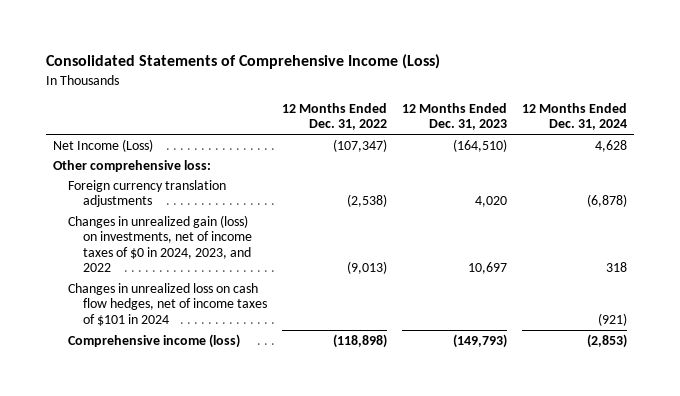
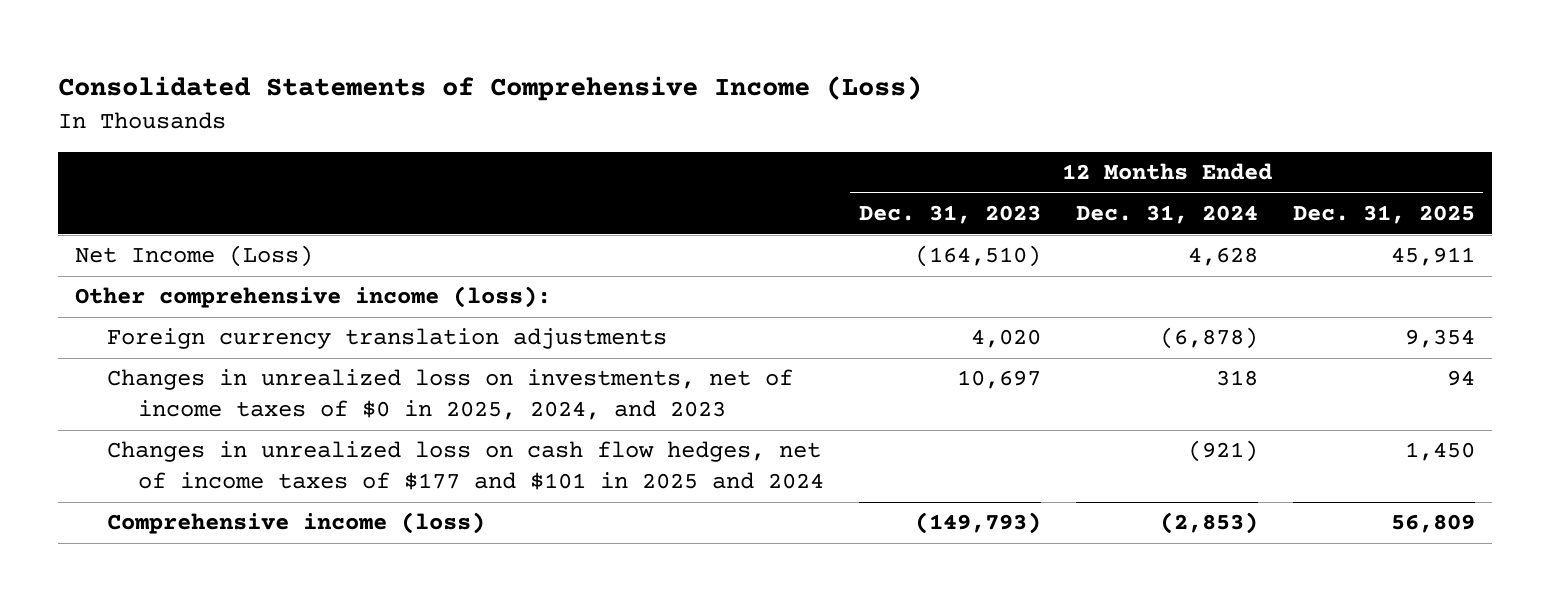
[282,102,388,131] 12 Months Ended Dec. 31, 2022 -> none
none -> [1292,204,1475,224] Dec. 31, 2025
[52,159,211,172] Other comprehensive loss: -> [75,286,552,309] Other comprehensive income (loss):
[68,214,253,273] Changes in unrealized gain (loss) on investments, net of income taxes of $0 in 2024, 2023, and 2022 -> [106,369,793,421] Changes in unrealized loss on investments, net of income taxes of $0 in 2025, 2024, and 2023
[68,282,268,326] Changes in unrealized loss on cash flow hedges, net of income taxes of $101 in 2024 -> [106,441,824,491] Changes in unrealized loss on cash flow hedges, net of income taxes of $177 and $101 in 2025 and 2024

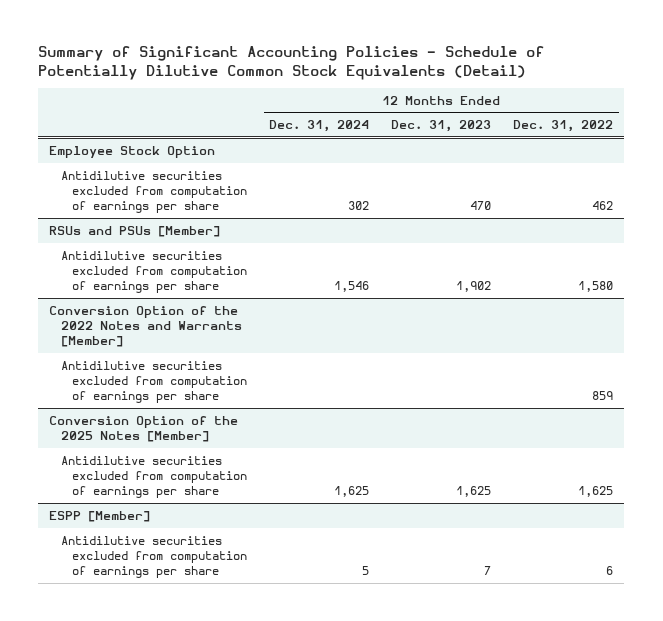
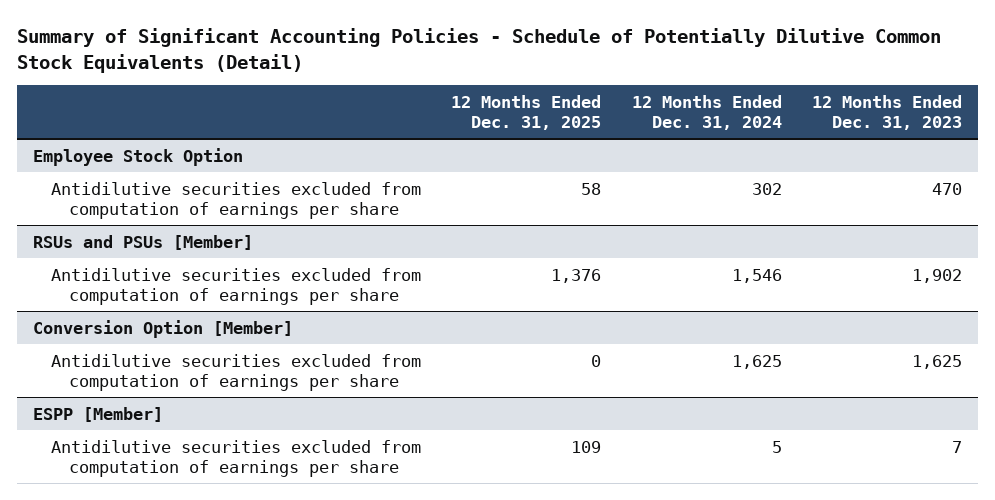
[513,120,614,133] Dec. 31, 2022 -> none
none -> [451,94,602,130] 12 Months Ended Dec. 31, 2025
[60,360,248,404] Antidilutive securities excluded from computation of earnings per share -> none
[49,415,239,443] Conversion Option of the 2025 Notes [Member] -> none
[49,305,242,348] Conversion Option of the 2022 Notes and Warrants [Member] -> [32,319,293,338] Conversion Option [Member]

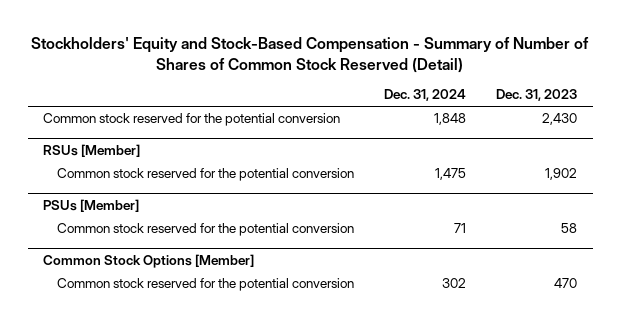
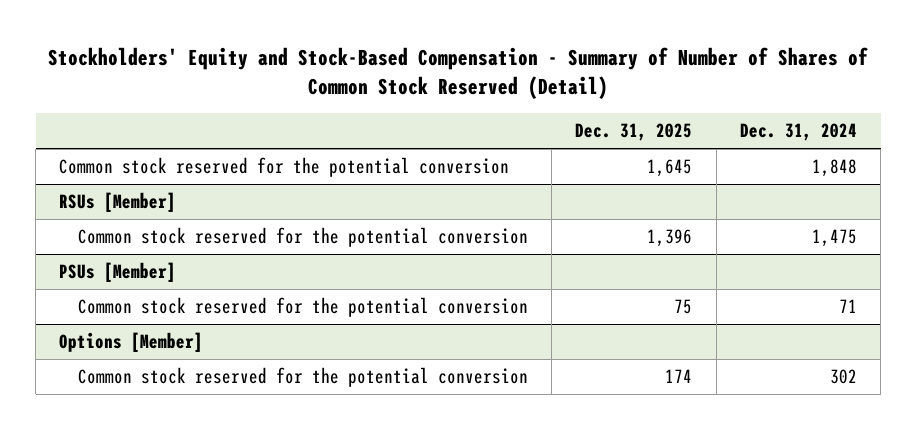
[496,89,578,102] Dec. 31, 2023 -> none
none -> [575,122,693,141] Dec. 31, 2025
[43,253,255,268] Common Stock Options [Member] -> [59,332,204,353] Options [Member]

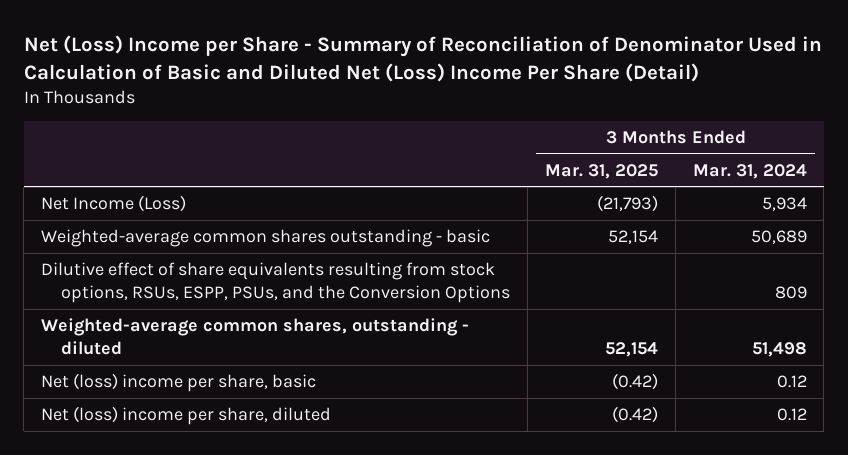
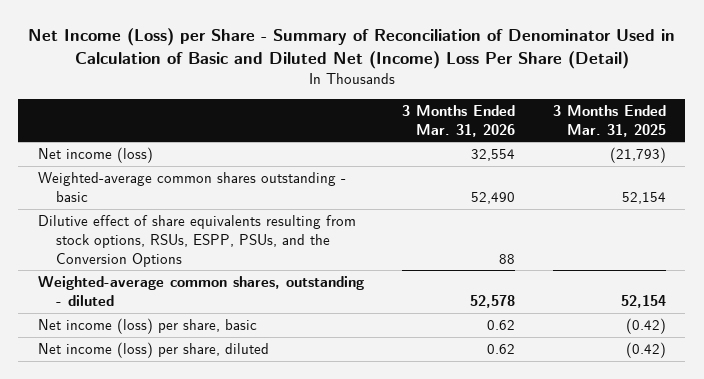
[23,35,822,83] Net (Loss) Income per Share - Summary of Reconciliation of Denominator Used in Calculation of Basic and Diluted Net (Loss) Income Per Share (Detail) -> [27,28,675,70] Net Income (Loss) per Share - Summary of Reconciliation of Denominator Used in Calculation of Basic and Diluted Net (Income) Loss Per Share (Detail)
[692,163,807,179] Mar. 31, 2024 -> none
none -> [401,104,515,137] 3 Months Ended Mar. 31, 2026
[41,194,187,212] Net Income (Loss) -> [37,147,153,164] Net income (loss)
[41,372,317,392] Net (loss) income per share, basic -> [37,318,257,335] Net income (loss) per share, basic
[41,405,332,425] Net (loss) income per share, diluted -> [37,342,269,359] Net income (loss) per share, diluted

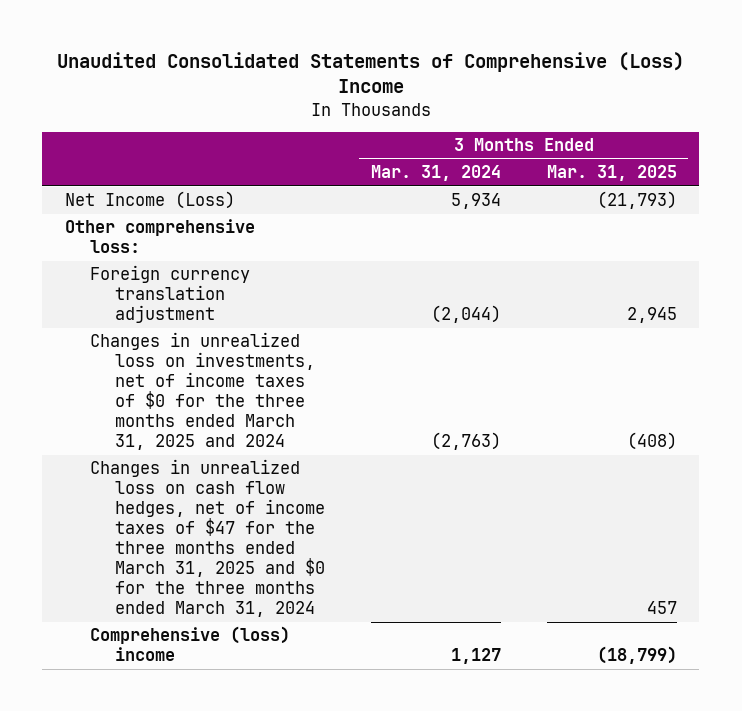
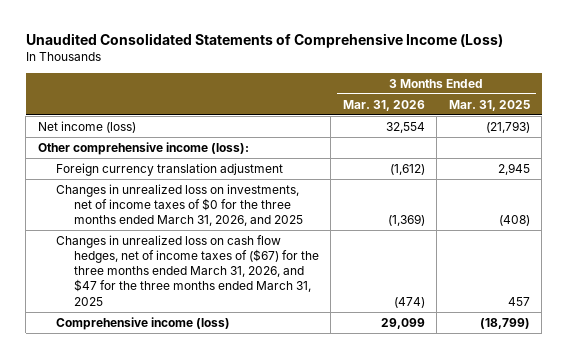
[56,51,684,94] Unaudited Consolidated Statements of Comprehensive (Loss) Income -> [25,32,503,48] Unaudited Consolidated Statements of Comprehensive Income (Loss)
[370,165,501,182] Mar. 31, 2024 -> none
none -> [342,99,425,111] Mar. 31, 2026
[65,191,236,210] Net Income (Loss) -> [37,120,136,133] Net income (loss)
[65,219,256,254] Other comprehensive loss: -> [37,141,249,155] Other comprehensive income (loss):
[90,332,316,451] Changes in unrealized loss on investments, net of income taxes of $0 for the three months ended March 31, 2025 and 2024 -> [55,183,303,227] Changes in unrealized loss on investments, net of income taxes of $0 for the three months ended March 31, 2026, and 2025
[90,459,326,618] Changes in unrealized loss on cash flow hedges, net of income taxes of $47 for the three months ended March 31, 2025 and $0 for the three months ended March 31, 2024 -> [55,234,319,306] Changes in unrealized loss on cash flow hedges, net of income taxes of ($67) for the three months ended March 31, 2026, and $47 for the three months ended March 31, 2025
[90,626,291,662] Comprehensive (loss) income -> [55,316,230,330] Comprehensive income (loss)

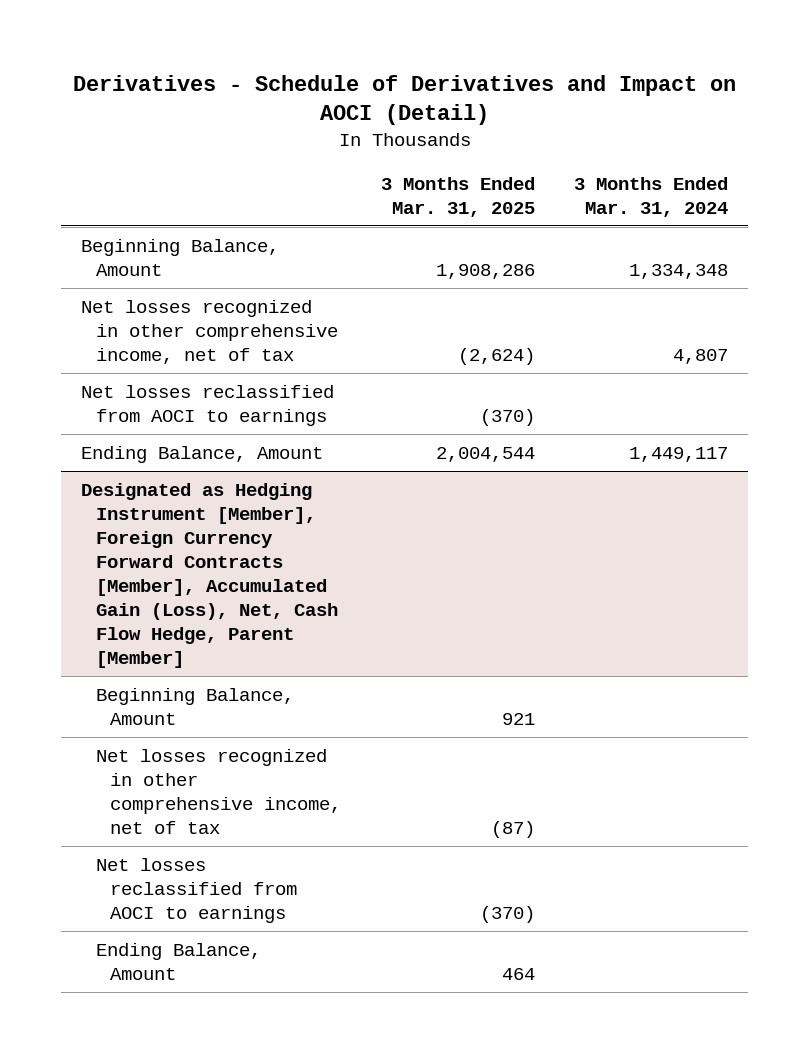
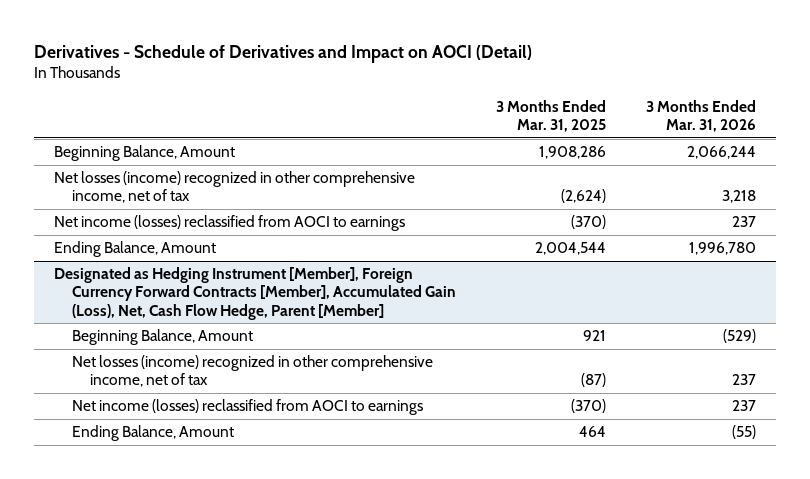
[574,176,729,217] 3 Months Ended Mar. 31, 2024 -> none
none -> [645,99,756,133] 3 Months Ended Mar. 31, 2026
[81,299,338,364] Net losses recognized in other comprehensive income, net of tax -> [53,171,415,204] Net losses (income) recognized in other comprehensive income, net of tax
[81,384,335,426] Net losses reclassified from AOCI to earnings -> [53,215,405,232] Net income (losses) reclassified from AOCI to earnings
[95,748,341,834] Net losses recognized in other comprehensive income, net of tax -> [71,355,433,388] Net losses (income) recognized in other comprehensive income, net of tax
[95,857,297,923] Net losses reclassified from AOCI to earnings -> [71,399,423,416] Net income (losses) reclassified from AOCI to earnings

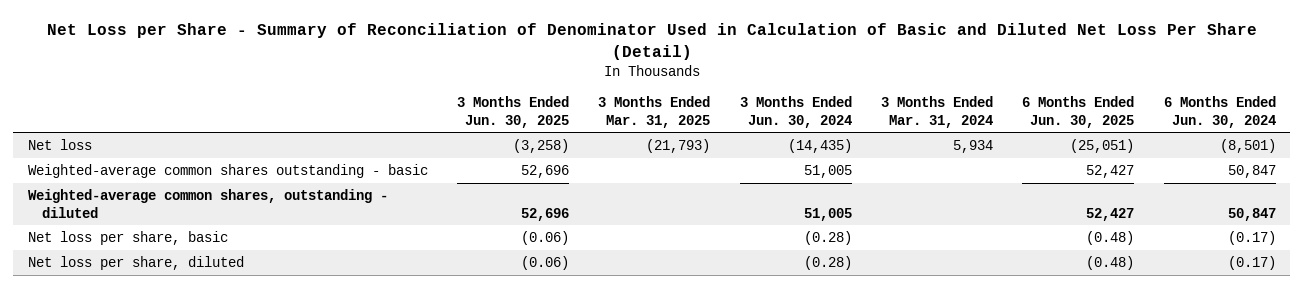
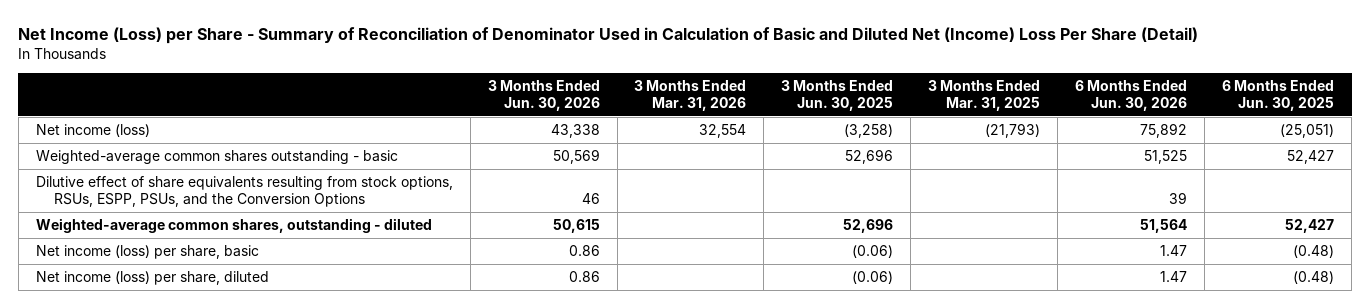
[46,22,1257,60] Net Loss per Share - Summary of Reconciliation of Denominator Used in Calculation of Basic and Diluted Net Loss Per Share (Detail) -> [18,26,1199,44] Net Income (Loss) per Share - Summary of Reconciliation of Denominator Used in Calculation of Basic and Diluted Net (Income) Loss Per Share (Detail)
[739,96,852,128] 3 Months Ended Jun. 30, 2024 -> none
[880,96,993,128] 3 Months Ended Mar. 31, 2024 -> none
[1163,96,1276,128] 6 Months Ended Jun. 30, 2024 -> none
none -> [487,79,600,111] 3 Months Ended Jun. 30, 2026
none -> [634,79,747,111] 3 Months Ended Mar. 31, 2026
none -> [1075,79,1188,111] 6 Months Ended Jun. 30, 2026
[27,139,92,151] Net loss -> [35,123,150,137] Net income (loss)
none -> [35,175,453,207] Dilutive effect of share equivalents resulting from stock options, RSUs, ESPP, PSUs, and the Conversion Options
[27,231,228,246] Net loss per share, basic -> [35,244,259,259] Net income (loss) per share, basic
[27,256,244,271] Net loss per share, diluted -> [35,270,269,285] Net income (loss) per share, diluted

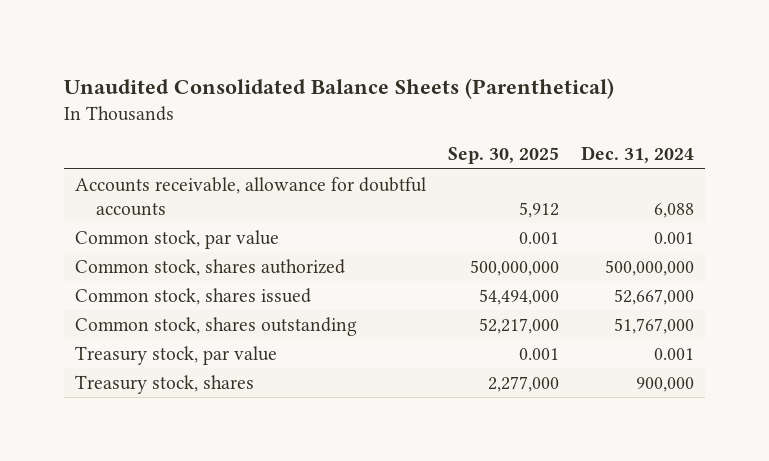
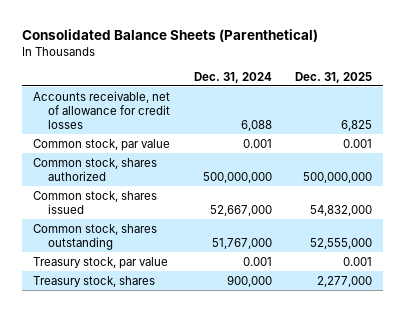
[64,77,615,99] Unaudited Consolidated Balance Sheets (Parenthetical) -> [21,28,318,42] Consolidated Balance Sheets (Parenthetical)
[447,147,559,165] Sep. 30, 2025 -> none
none -> [294,71,372,83] Dec. 31, 2025
[75,176,427,216] Accounts receivable, allowance for doubtful accounts -> [33,90,171,130] Accounts receivable, net of allowance for credit losses

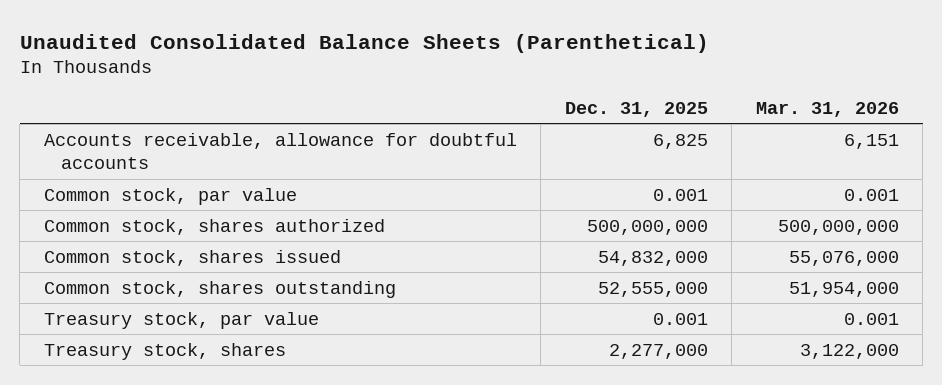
[21,28,318,42] Consolidated Balance Sheets (Parenthetical) -> [19,33,709,53] Unaudited Consolidated Balance Sheets (Parenthetical)
[193,71,272,83] Dec. 31, 2024 -> none
none -> [755,101,899,117] Mar. 31, 2026
[33,90,171,130] Accounts receivable, net of allowance for credit losses -> [43,132,517,170] Accounts receivable, allowance for doubtful accounts

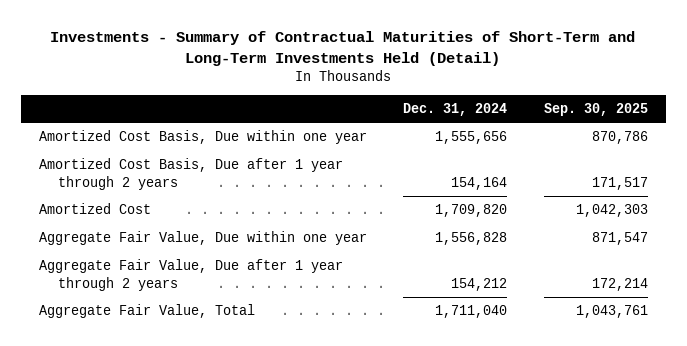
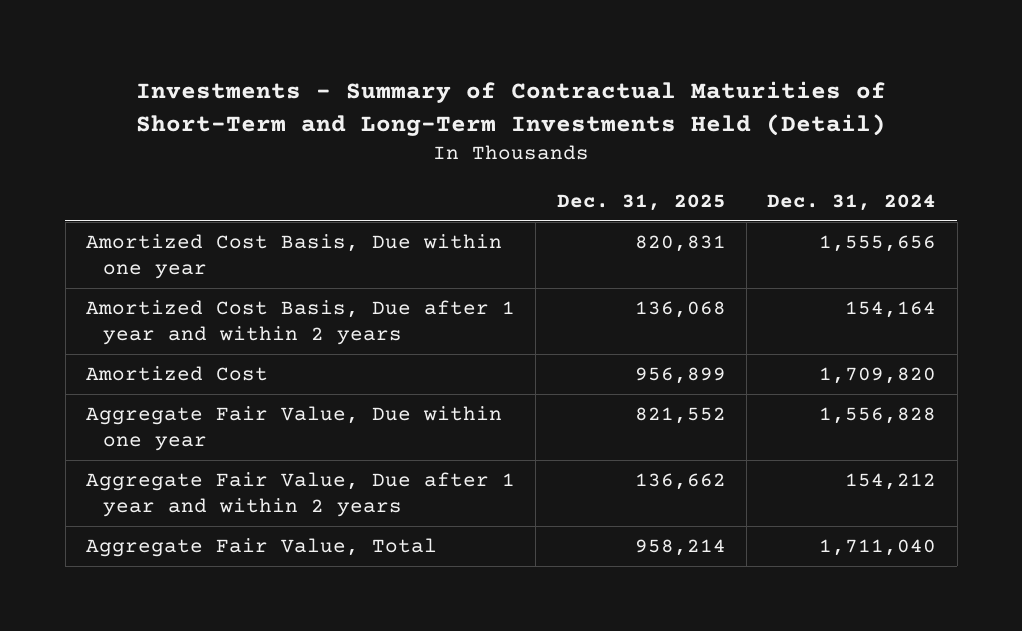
[543,102,648,116] Sep. 30, 2025 -> none
none -> [556,193,726,211] Dec. 31, 2025
[38,158,343,190] Amortized Cost Basis, Due after 1 year through 2 years -> [86,300,516,345] Amortized Cost Basis, Due after 1 year and within 2 years
[38,259,343,291] Aggregate Fair Value, Due after 1 year through 2 years -> [86,472,516,517] Aggregate Fair Value, Due after 1 year and within 2 years

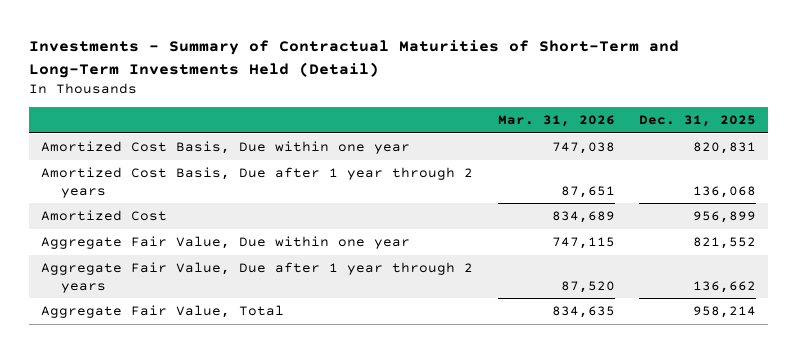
[767,193,937,211] Dec. 31, 2024 -> none
none -> [497,115,615,128] Mar. 31, 2026
[86,300,516,345] Amortized Cost Basis, Due after 1 year and within 2 years -> [41,167,474,198] Amortized Cost Basis, Due after 1 year through 2 years
[86,472,516,517] Aggregate Fair Value, Due after 1 year and within 2 years -> [41,262,474,293] Aggregate Fair Value, Due after 1 year through 2 years

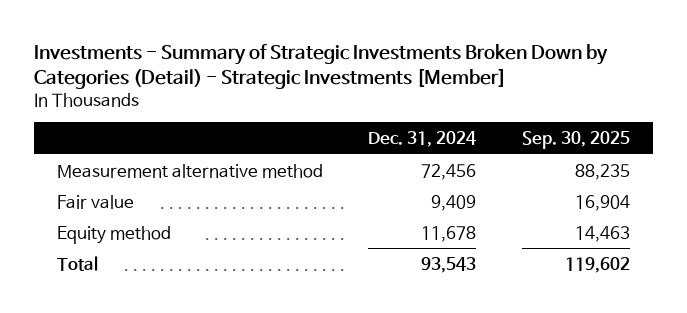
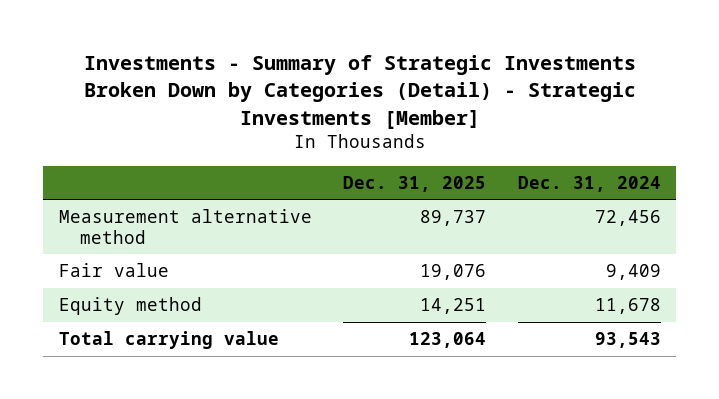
[522,130,631,149] Sep. 30, 2025 -> none
none -> [343,175,487,192] Dec. 31, 2025
[56,255,98,271] Total -> [58,331,279,350] Total carrying value

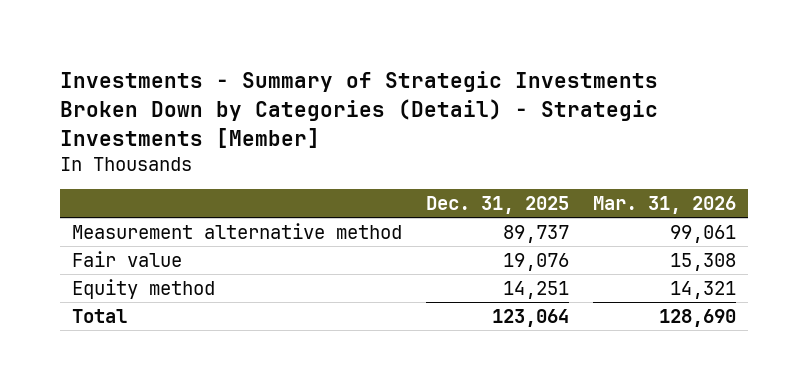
[517,175,661,192] Dec. 31, 2024 -> none
none -> [593,195,737,214] Mar. 31, 2026
[58,331,279,350] Total carrying value -> [71,308,127,323] Total

